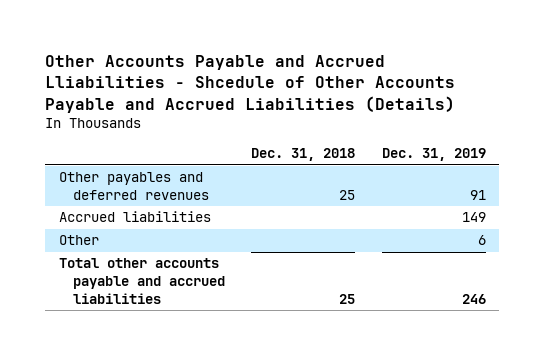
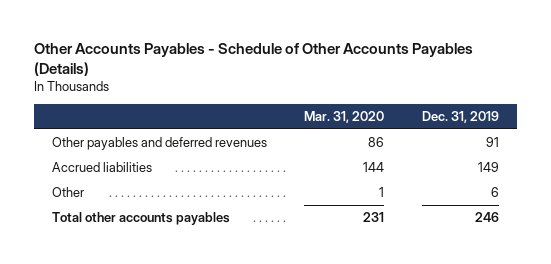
[45,54,456,113] Other Accounts Payable and Accrued Lliabilities - Shcedule of Other Accounts Payable and Accrued Liabilities (Details) -> [33,42,473,76] Other Accounts Payables - Schedule of Other Accounts Payables (Details)
[251,148,356,162] Dec. 31, 2018 -> none
none -> [304,111,385,124] Mar. 31, 2020
[58,258,225,304] Total other accounts payable and accrued liabilities -> [52,212,231,226] Total other accounts payables

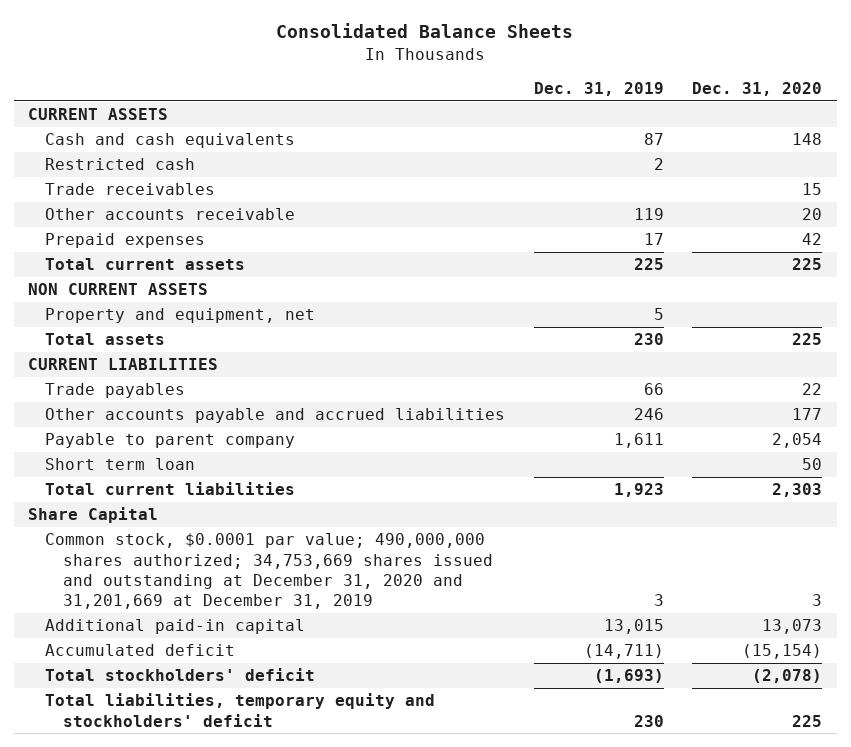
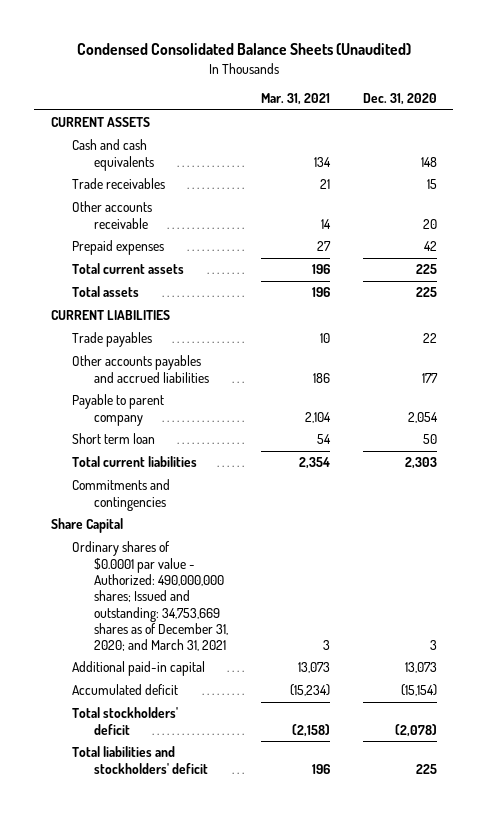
[276,23,574,39] Consolidated Balance Sheets -> [76,43,411,56] Condensed Consolidated Balance Sheets (Unaudited)
[533,81,664,96] Dec. 31, 2019 -> none
none -> [260,93,330,106] Mar. 31, 2021
[45,158,196,171] Restricted cash -> none
[28,283,209,296] NON CURRENT ASSETS -> none
[45,308,316,324] Property and equipment, net -> none
[45,408,506,424] Other accounts payable and accrued liabilities -> [72,355,210,383] Other accounts payables and accrued liabilities
none -> [72,479,171,511] Commitments and contingencies
[45,533,493,610] Common stock, $0.0001 par value; 490,000,000 shares authorized; 34,753,669 shares issued and outstanding at December 31, 2020 and 31,201,669 at December 31, 2019 -> [72,541,229,652] Ordinary shares of $0.0001 par value - Authorized: 490,000,000 shares; Issued and outstanding: 34,753,669 shares as of December 31, 2020; and March 31, 2021
[45,693,436,727] Total liabilities, temporary equity and stockholders' deficit -> [72,746,209,774] Total liabilities and stockholders' deficit

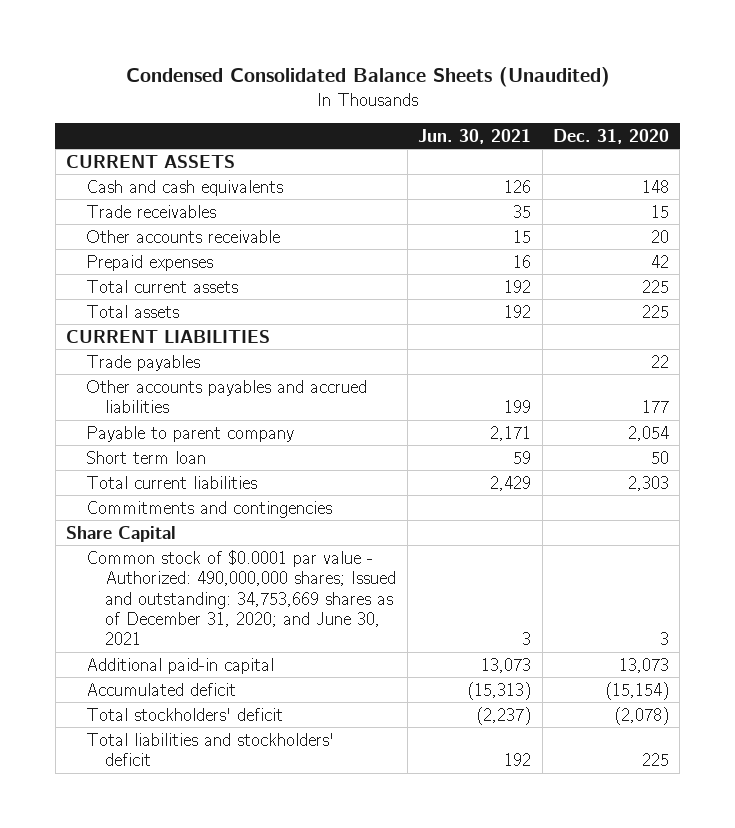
[260,93,330,106] Mar. 31, 2021 -> none
none -> [418,128,532,144] Jun. 30, 2021
[72,541,229,652] Ordinary shares of $0.0001 par value - Authorized: 490,000,000 shares; Issued and outstanding: 34,753,669 shares as of December 31, 2020; and March 31, 2021 -> [85,549,397,646] Common stock of $0.0001 par value - Authorized: 490,000,000 shares; Issued and outstanding: 34,753,669 shares as of December 31, 2020; and June 30, 2021

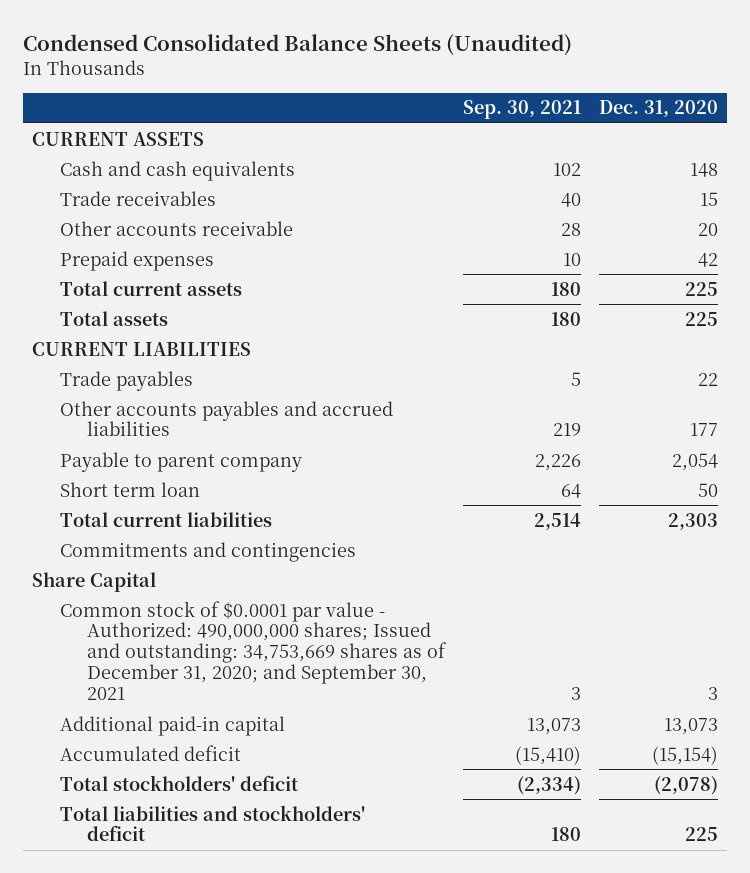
[418,128,532,144] Jun. 30, 2021 -> none
none -> [463,100,582,120] Sep. 30, 2021
[85,549,397,646] Common stock of $0.0001 par value - Authorized: 490,000,000 shares; Issued and outstanding: 34,753,669 shares as of December 31, 2020; and June 30, 2021 -> [59,600,448,701] Common stock of $0.0001 par value - Authorized: 490,000,000 shares; Issued and outstanding: 34,753,669 shares as of December 31, 2020; and September 30, 2021

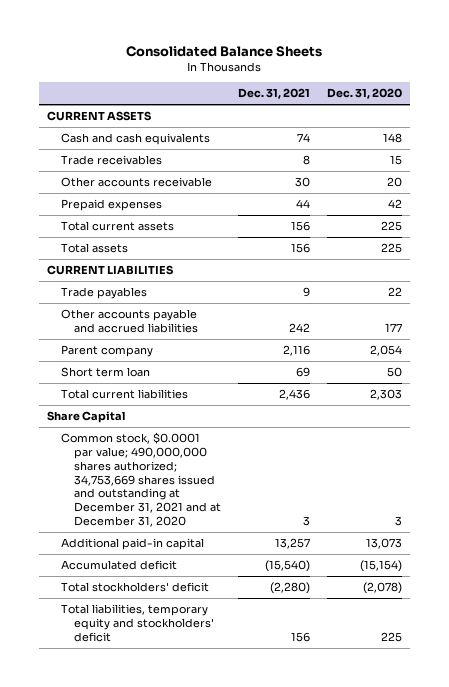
[22,33,572,56] Condensed Consolidated Balance Sheets (Unaudited) -> [126,45,323,57] Consolidated Balance Sheets
[463,100,582,120] Sep. 30, 2021 -> none
none -> [237,88,310,100] Dec. 31, 2021
[59,400,393,437] Other accounts payables and accrued liabilities -> [60,309,199,333] Other accounts payable and accrued liabilities
[59,451,302,472] Payable to parent company -> [60,345,153,358] Parent company
[59,541,356,562] Commitments and contingencies -> none
[59,600,448,701] Common stock of $0.0001 par value - Authorized: 490,000,000 shares; Issued and outstanding: 34,753,669 shares as of December 31, 2020; and September 30, 2021 -> [60,432,222,528] Common stock, $0.0001 par value; 490,000,000 shares authorized; 34,753,669 shares issued and outstanding at December 31, 2021 and at December 31, 2020
[59,804,365,842] Total liabilities and stockholders' deficit -> [60,604,215,642] Total liabilities, temporary equity and stockholders' deficit

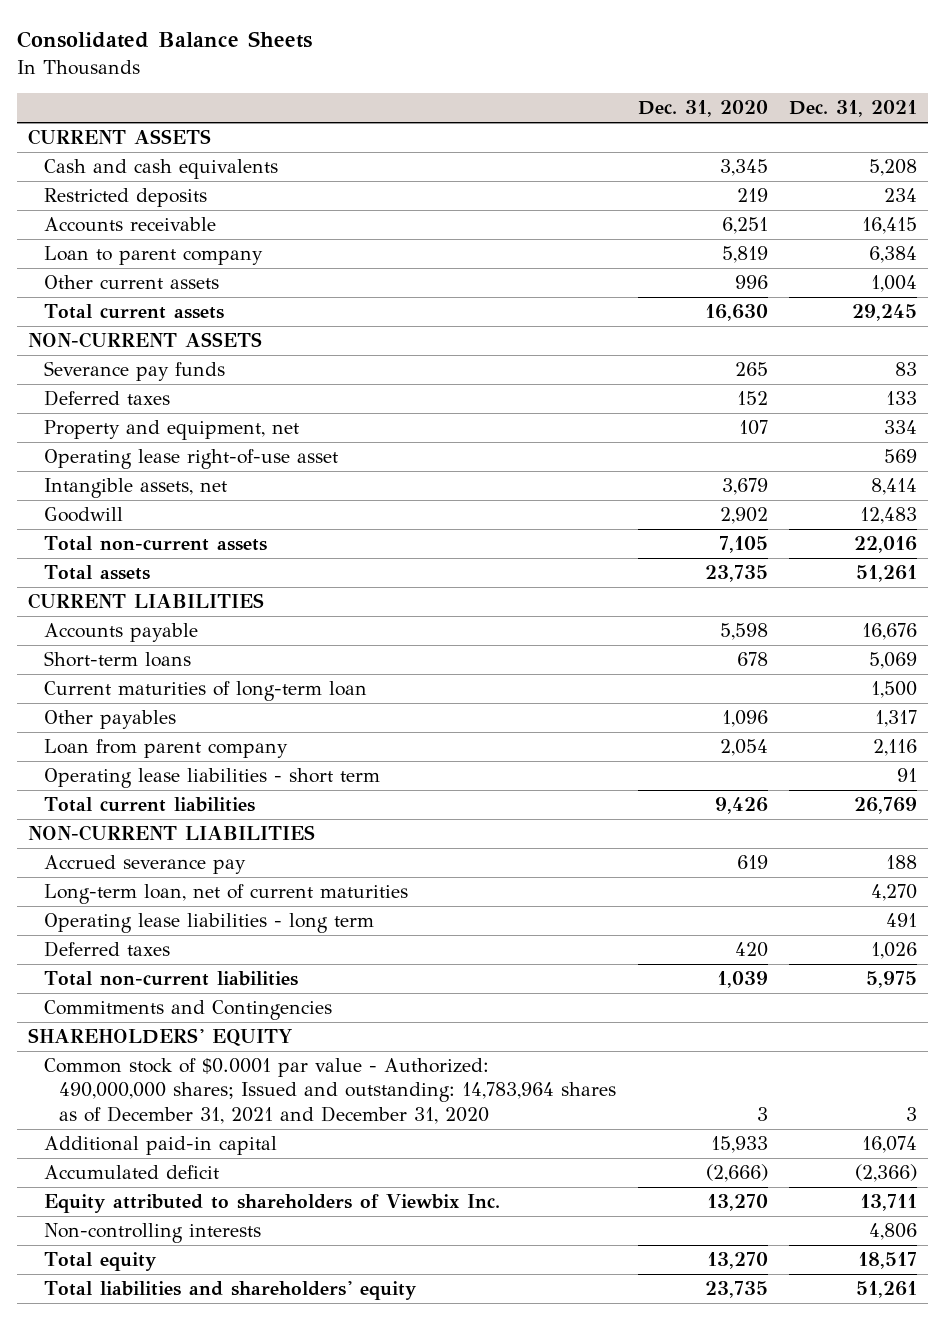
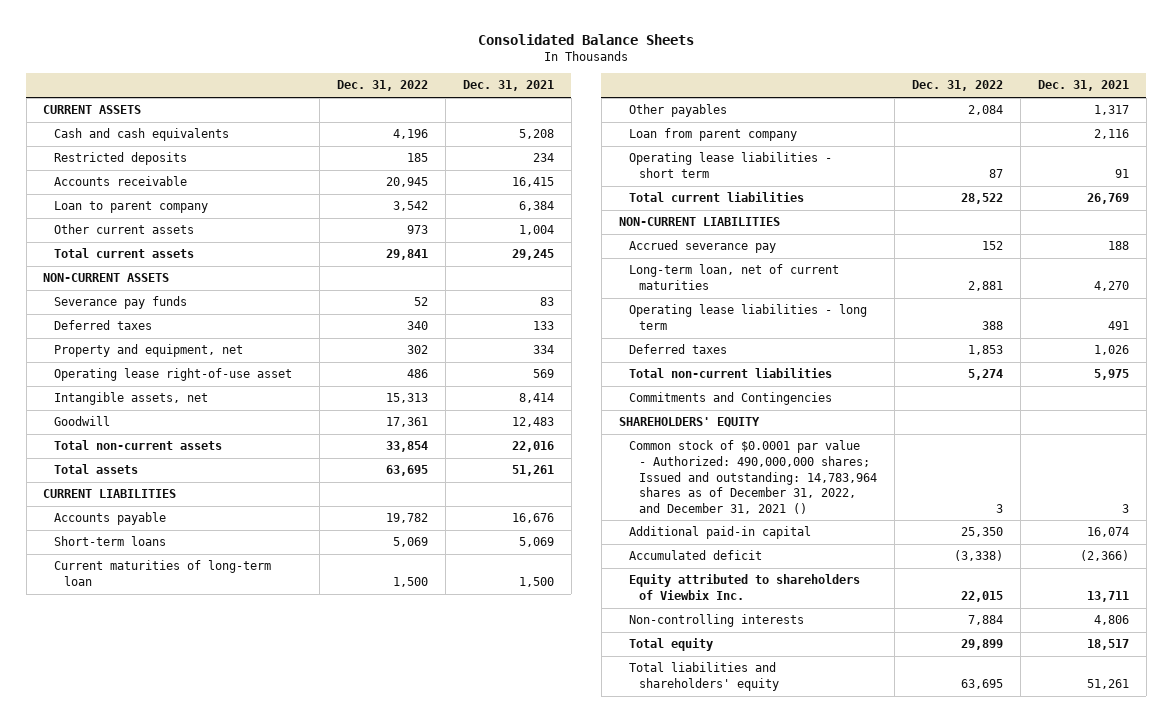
[637,100,768,118] Dec. 31, 2020 -> none
none -> [337,80,429,92] Dec. 31, 2022
[43,1058,617,1124] Common stock of $0.0001 par value - Authorized: 490,000,000 shares; Issued and outstanding: 14,783,964 shares as of December 31, 2021 and December 31, 2020 -> [629,440,878,514] Common stock of $0.0001 par value - Authorized: 490,000,000 shares; Issued and outstanding: 14,783,964 shares as of December 31, 2022, and December 31, 2021 ()

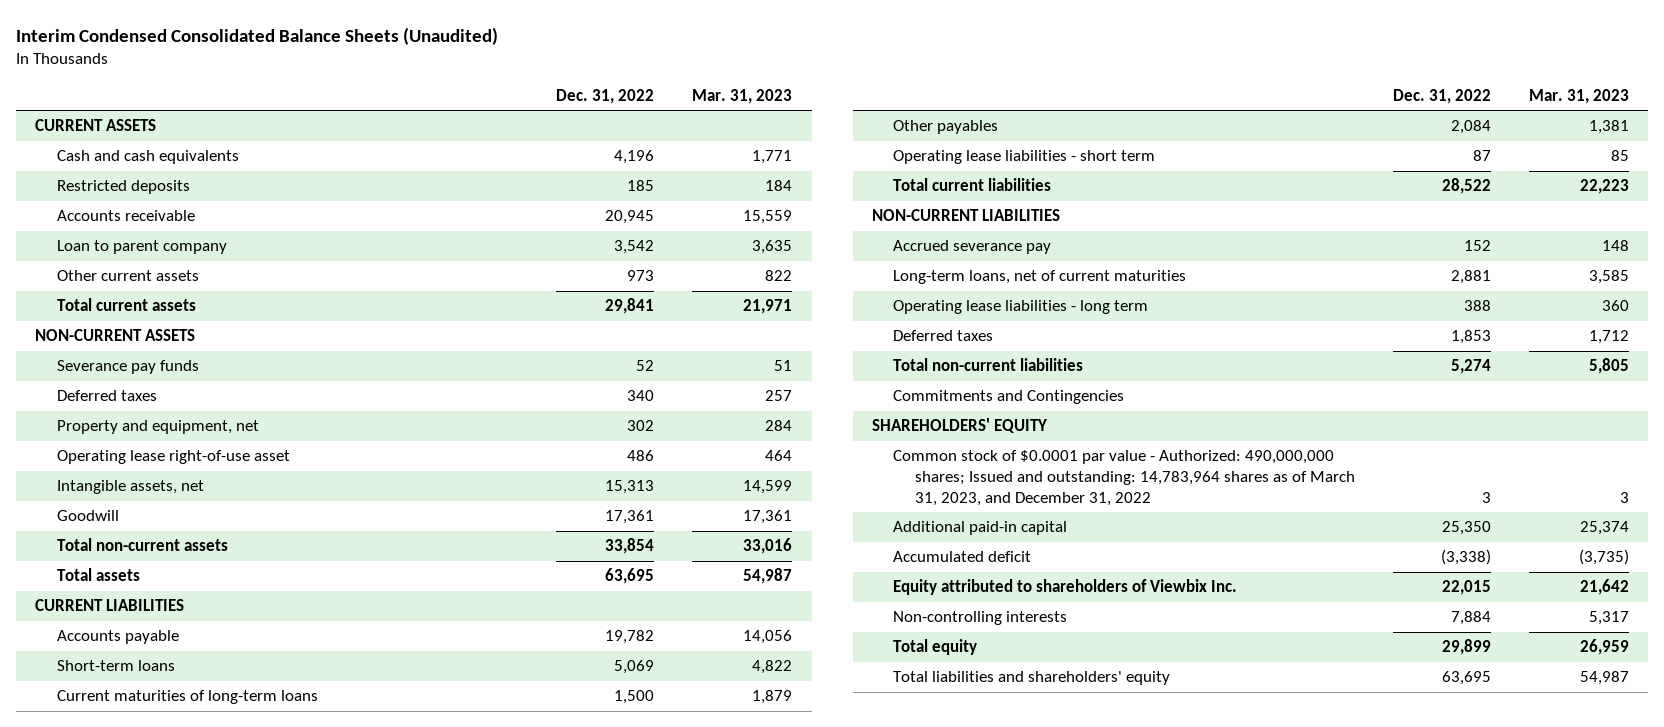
[478,33,695,45] Consolidated Balance Sheets -> [16,26,499,45] Interim Condensed Consolidated Balance Sheets (Unaudited)
[462,80,554,92] Dec. 31, 2021 -> none
none -> [692,88,793,104] Mar. 31, 2023
[53,560,271,586] Current maturities of long-term loan -> [56,690,318,705] Current maturities of long-term loans
[629,128,798,142] Loan from parent company -> none
[629,264,840,290] Long-term loan, net of current maturities -> [893,270,1187,285] Long-term loans, net of current maturities
[629,440,878,514] Common stock of $0.0001 par value - Authorized: 490,000,000 shares; Issued and outstanding: 14,783,964 shares as of December 31, 2022, and December 31, 2021 () -> [893,450,1355,506] Common stock of $0.0001 par value - Authorized: 490,000,000 shares; Issued and outstanding: 14,783,964 shares as of March 31, 2023, and December 31, 2022

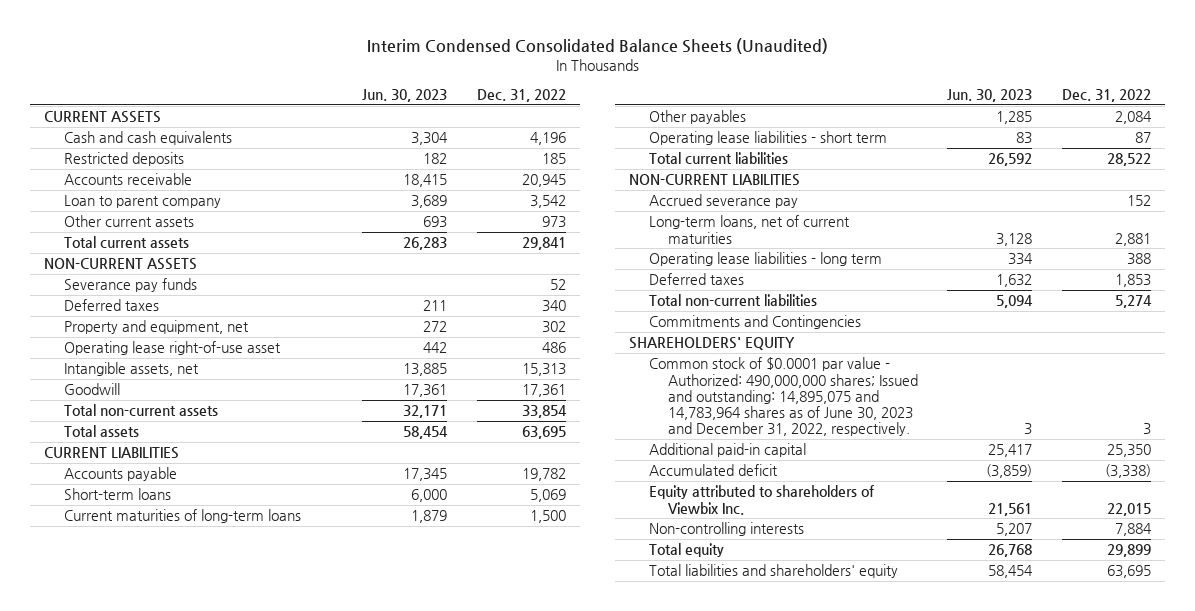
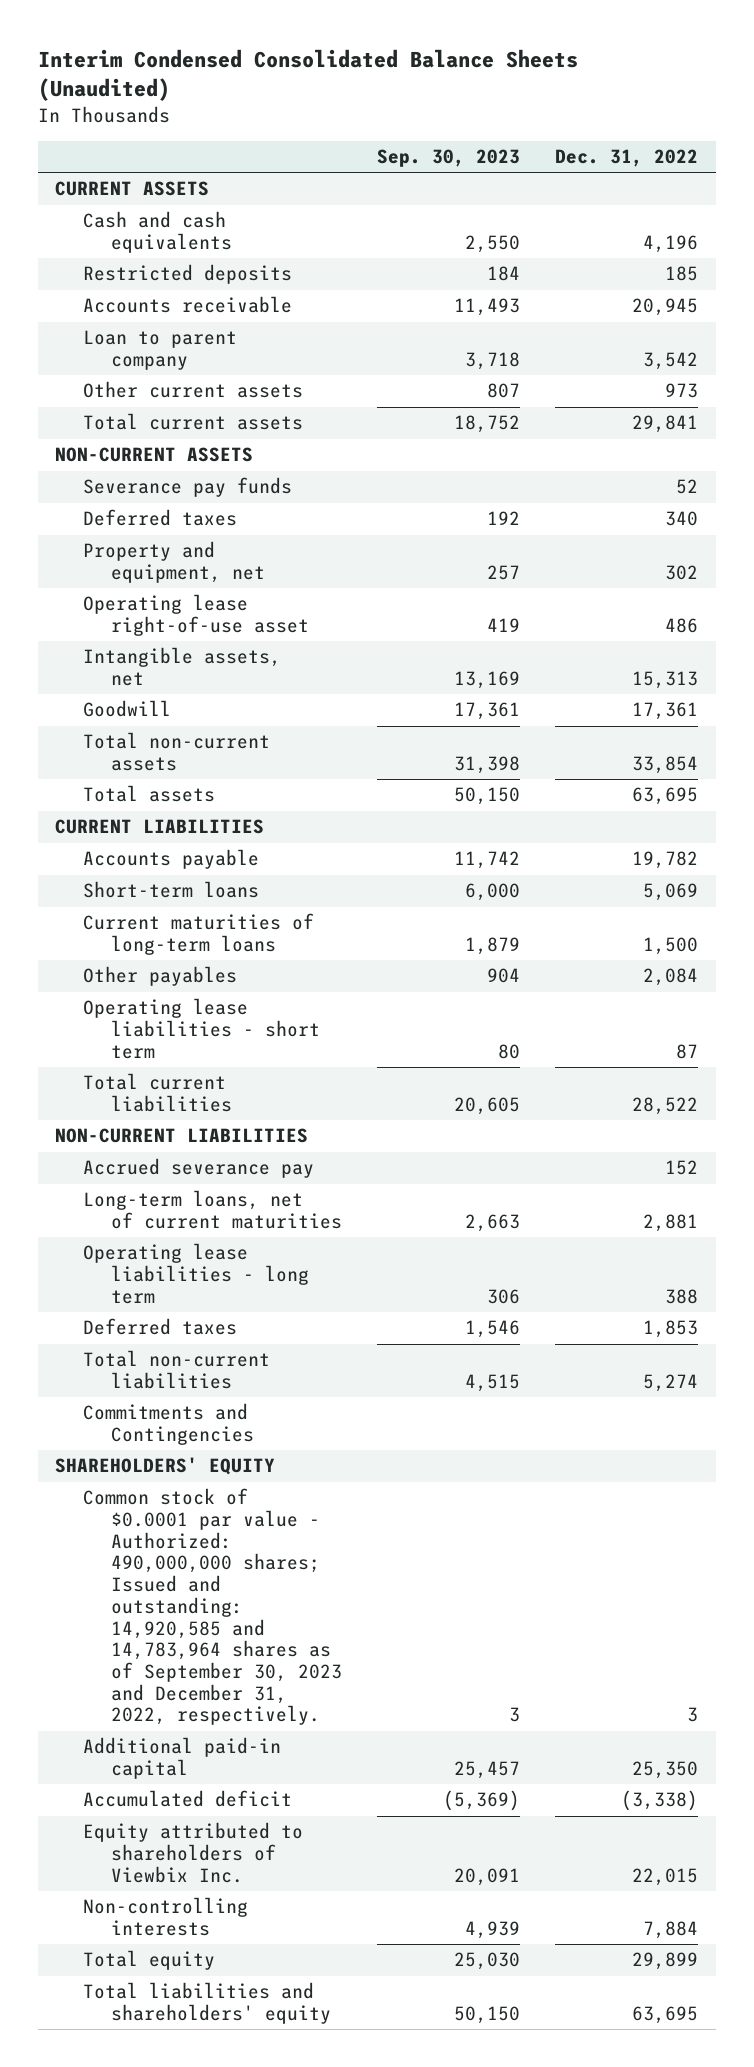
[362,88,448,102] Jun. 30, 2023 -> none
none -> [377,149,521,168] Sep. 30, 2023
[648,357,919,437] Common stock of $0.0001 par value - Authorized: 490,000,000 shares; Issued and outstanding: 14,895,075 and 14,783,964 shares as of June 30, 2023 and December 31, 2022, respectively. -> [83,1488,343,1726] Common stock of $0.0001 par value - Authorized: 490,000,000 shares; Issued and outstanding: 14,920,585 and 14,783,964 shares as of September 30, 2023 and December 31, 2022, respectively.

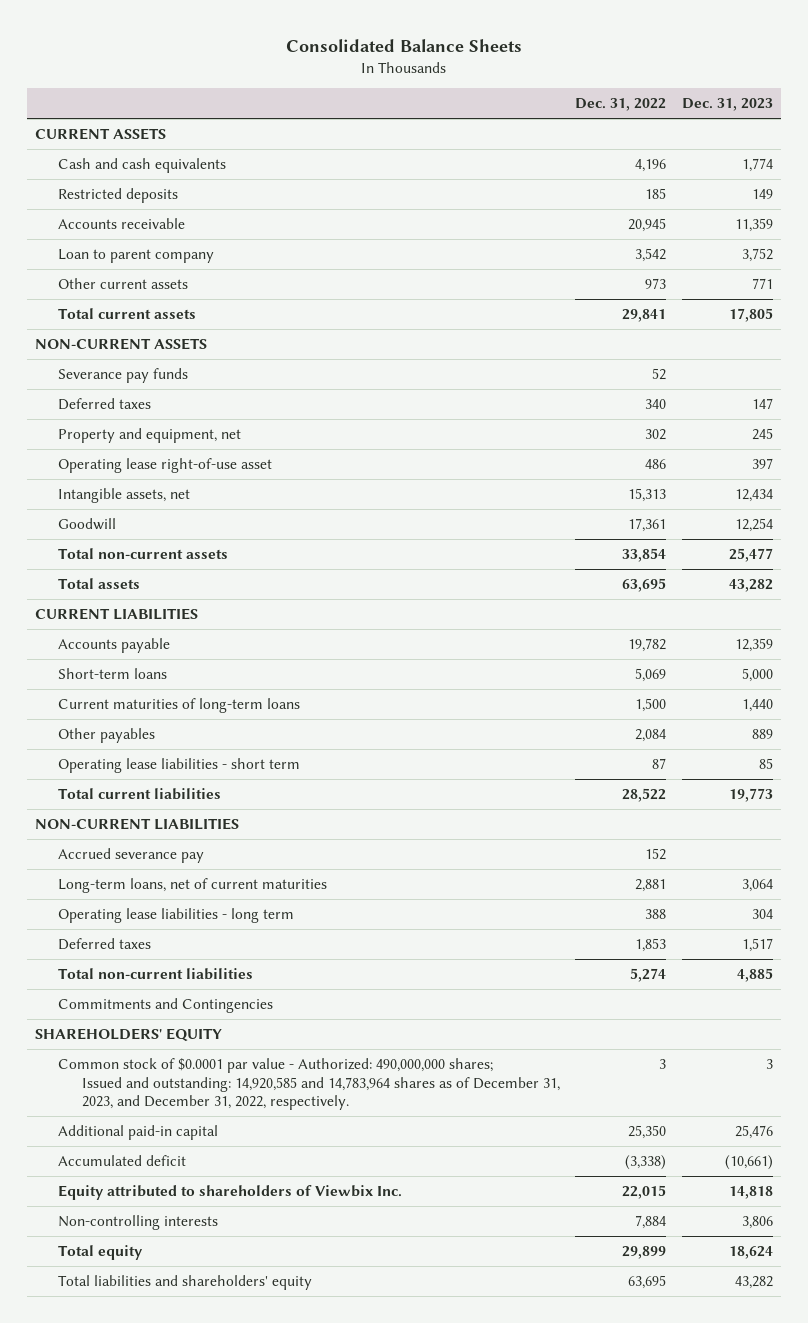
[37,49,578,102] Interim Condensed Consolidated Balance Sheets (Unaudited) -> [286,38,523,52] Consolidated Balance Sheets
[377,149,521,168] Sep. 30, 2023 -> none
none -> [682,98,774,112] Dec. 31, 2023
[83,1488,343,1726] Common stock of $0.0001 par value - Authorized: 490,000,000 shares; Issued and outstanding: 14,920,585 and 14,783,964 shares as of September 30, 2023 and December 31, 2022, respectively. -> [58,1058,560,1110] Common stock of $0.0001 par value - Authorized: 490,000,000 shares; Issued and outstanding: 14,920,585 and 14,783,964 shares as of December 31, 2023, and December 31, 2022, respectively.

